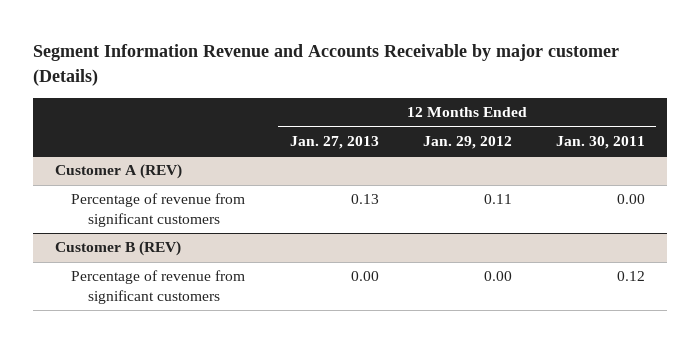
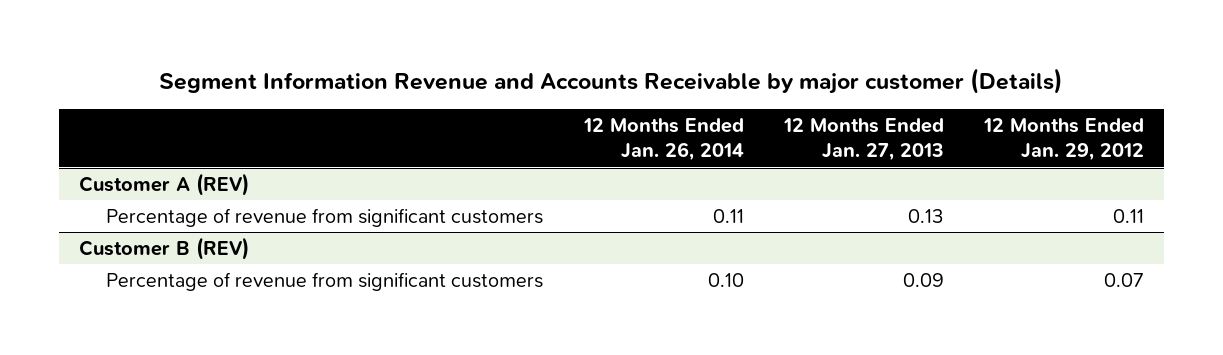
[555,135,645,149] Jan. 30, 2011 -> none
none -> [582,118,744,162] 12 Months Ended Jan. 26, 2014
[350,271,379,282] 0.00 -> [902,272,944,287] 0.09
[483,271,512,282] 0.00 -> [1104,272,1145,287] 0.07

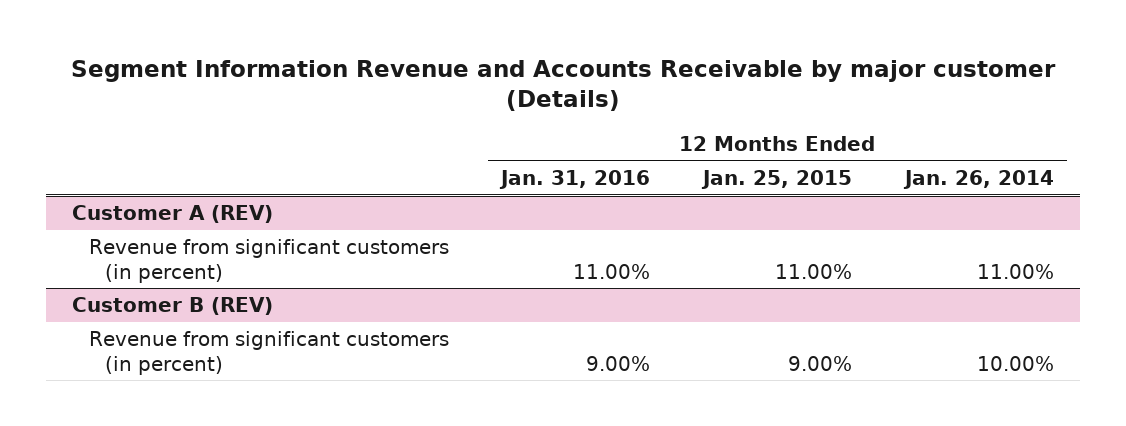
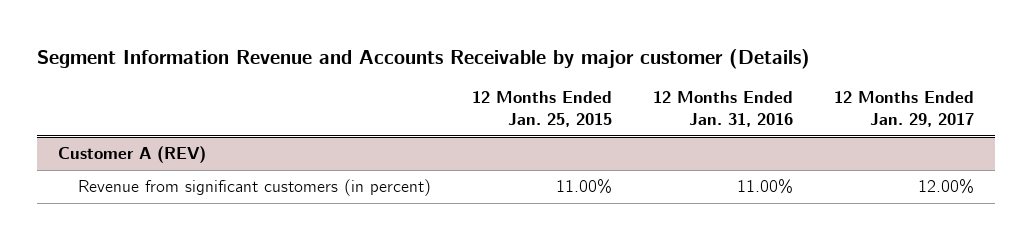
[902,169,1054,189] Jan. 26, 2014 -> none
none -> [834,91,975,128] 12 Months Ended Jan. 29, 2017
[72,297,274,316] Customer B (REV) -> none
[88,331,449,375] Revenue from significant customers (in percent) -> none

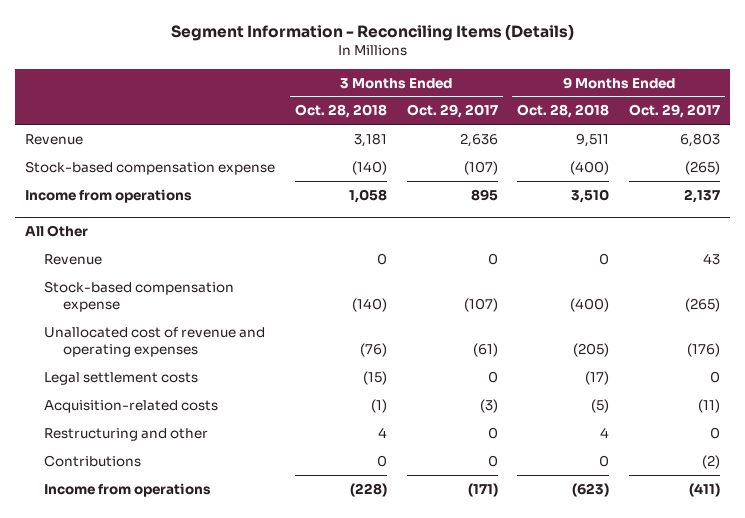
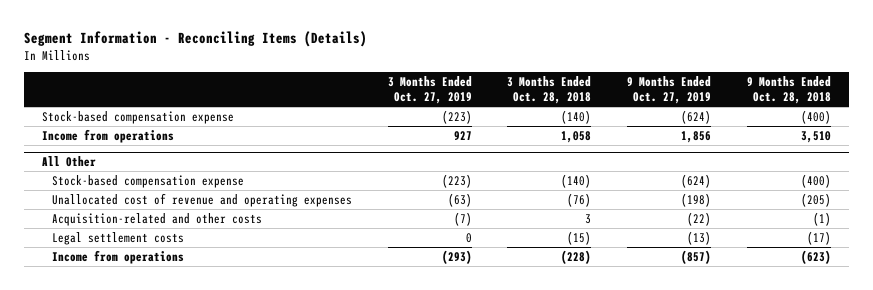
[406,104,498,119] Oct. 29, 2017 -> none
[628,104,720,119] Oct. 29, 2017 -> none
none -> [387,76,472,105] 3 Months Ended Oct. 27, 2019
none -> [627,76,712,105] 9 Months Ended Oct. 27, 2019
[25,133,84,145] Revenue -> none
[43,253,102,265] Revenue -> none
none -> [51,212,262,226] Acquisition-related and other costs
[43,399,218,413] Acquisition-related costs -> none
[43,427,208,441] Restructuring and other -> none
[43,454,141,467] Contributions -> none

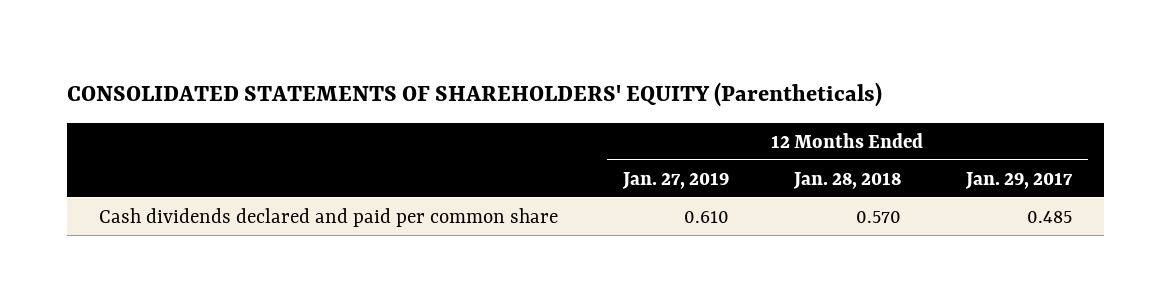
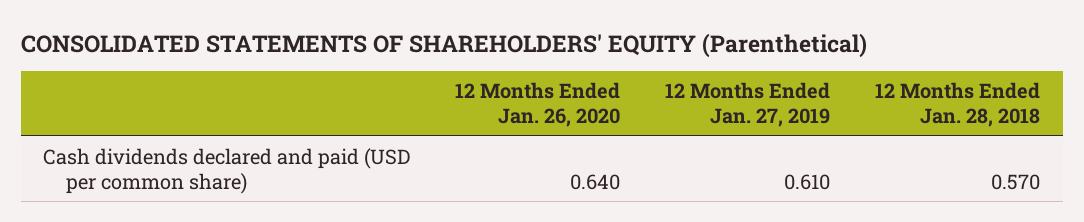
[66,81,882,107] CONSOLIDATED STATEMENTS OF SHAREHOLDERS' EQUITY (Parentheticals) -> [20,32,867,58] CONSOLIDATED STATEMENTS OF SHAREHOLDERS' EQUITY (Parenthetical)
[964,171,1073,189] Jan. 29, 2017 -> none
none -> [455,82,621,128] 12 Months Ended Jan. 26, 2020
[98,207,558,227] Cash dividends declared and paid per common share -> [43,148,411,194] Cash dividends declared and paid (USD per common share)

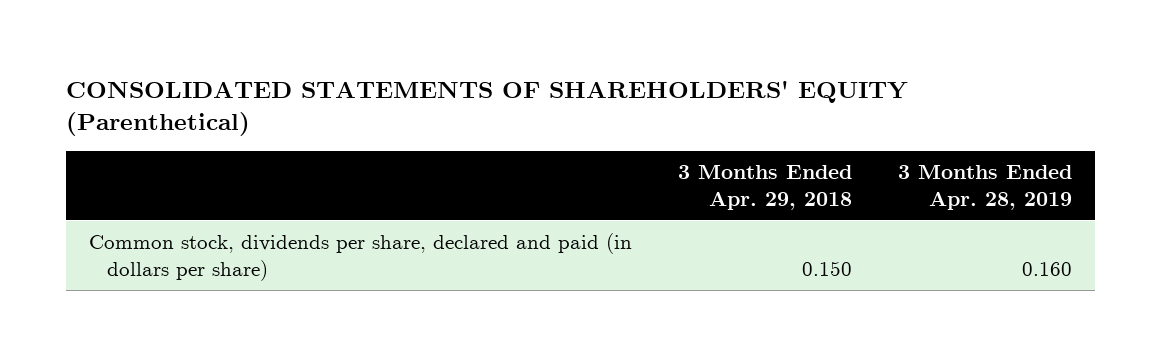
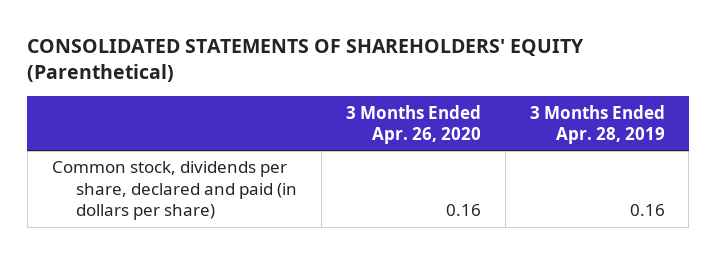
[677,165,852,210] 3 Months Ended Apr. 29, 2018 -> none
none -> [345,104,481,145] 3 Months Ended Apr. 26, 2020
[1021,262,1072,277] 0.160 -> [629,204,665,217] 0.16

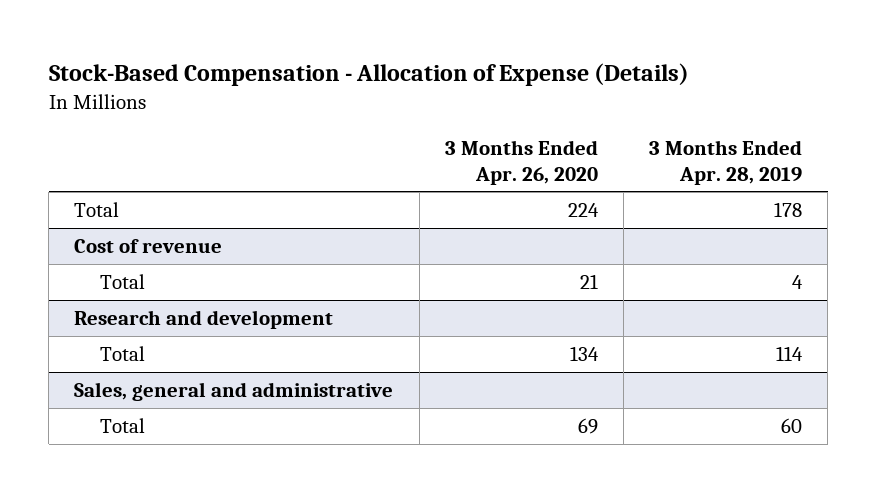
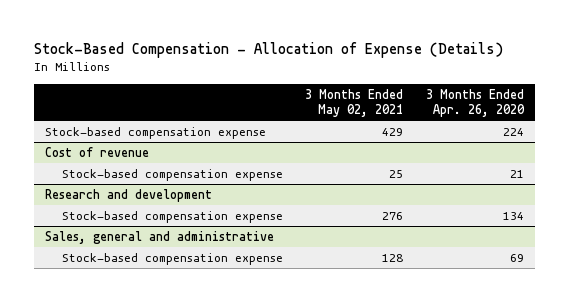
[649,139,803,185] 3 Months Ended Apr. 28, 2019 -> none
none -> [305,88,404,118] 3 Months Ended May 02, 2021
[74,201,120,217] Total -> [45,127,267,140] Stock-based compensation expense
[100,273,146,289] Total -> [61,169,283,182] Stock-based compensation expense
[100,345,146,361] Total -> [61,211,283,224] Stock-based compensation expense
[100,417,146,433] Total -> [61,253,283,266] Stock-based compensation expense

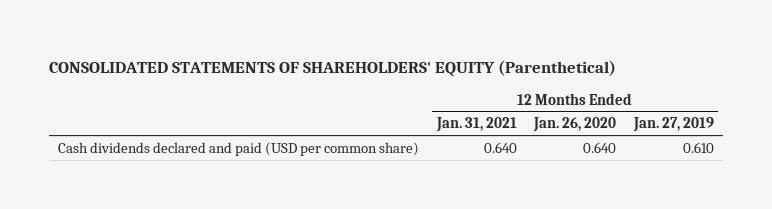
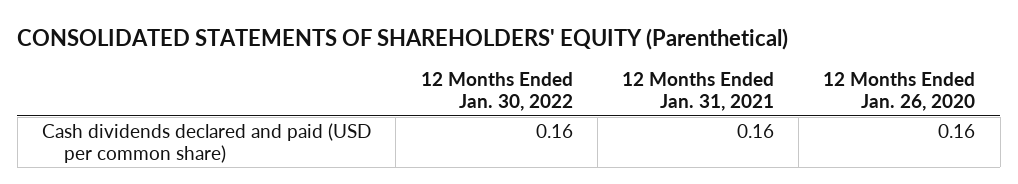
[633,117,715,133] Jan. 27, 2019 -> none
none -> [420,72,573,111] 12 Months Ended Jan. 30, 2022
[483,142,517,154] 0.640 -> [736,124,774,139] 0.16
[583,142,617,154] 0.640 -> [938,124,976,139] 0.16

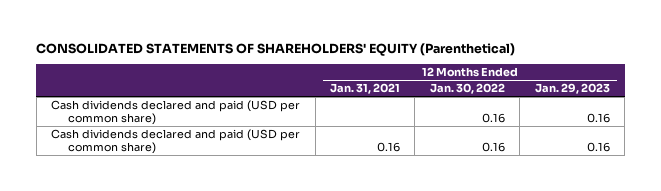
[823,72,976,111] 12 Months Ended Jan. 26, 2020 -> none
none -> [534,83,610,95] Jan. 29, 2023
none -> [51,100,301,126] Cash dividends declared and paid (USD per common share)

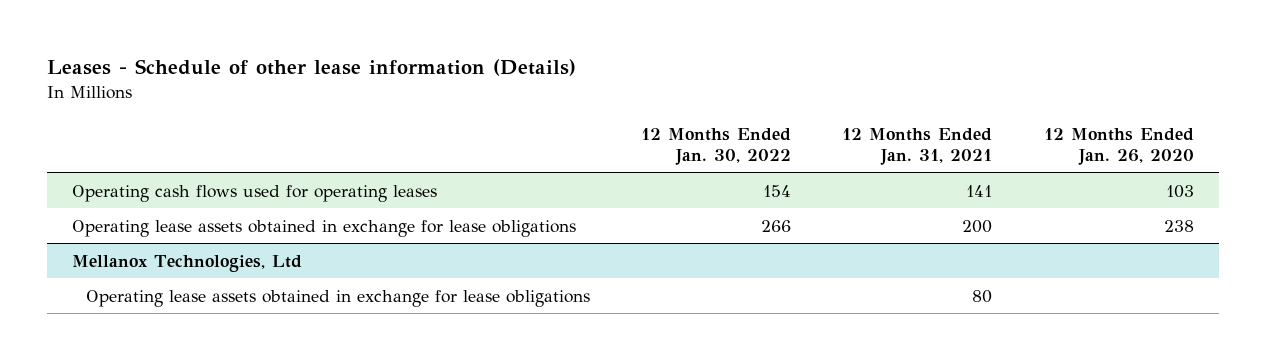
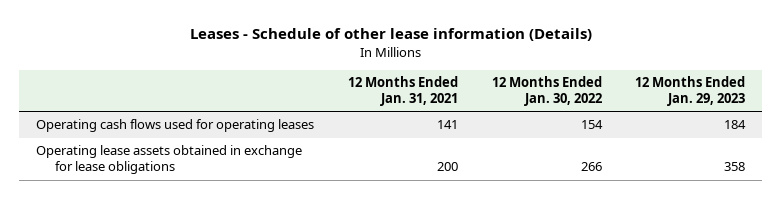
[1043,127,1194,165] 12 Months Ended Jan. 26, 2020 -> none
none -> [635,75,746,106] 12 Months Ended Jan. 29, 2023
[72,254,303,272] Mellanox Technologies, Ltd -> none
[86,289,591,307] Operating lease assets obtained in exchange for lease obligations -> none

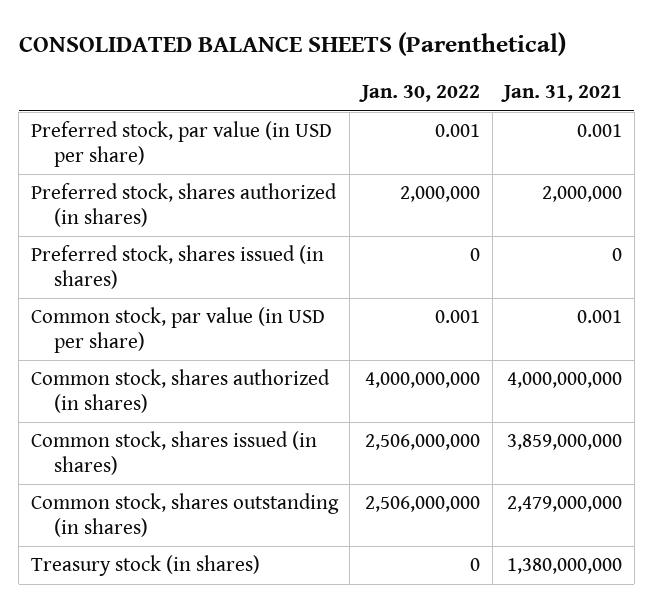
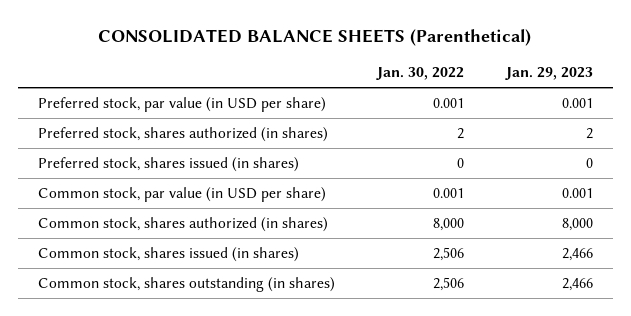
[501,85,623,103] Jan. 31, 2021 -> none
none -> [504,67,593,81] Jan. 29, 2023
[400,186,481,203] 2,000,000 -> [456,127,464,139] 2
[30,555,260,577] Treasury stock (in shares) -> none
[365,372,481,389] 4,000,000,000 -> [432,217,464,231] 8,000
[365,434,481,451] 2,506,000,000 -> [432,246,464,261] 2,506
[365,496,481,513] 2,506,000,000 -> [432,276,464,291] 2,506

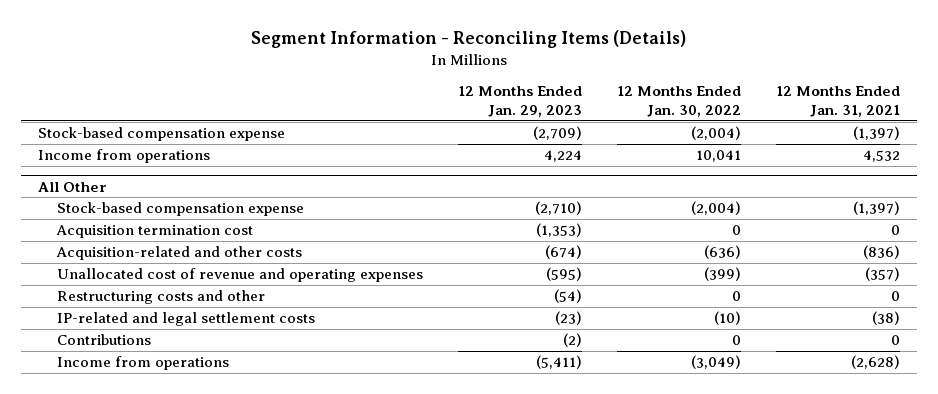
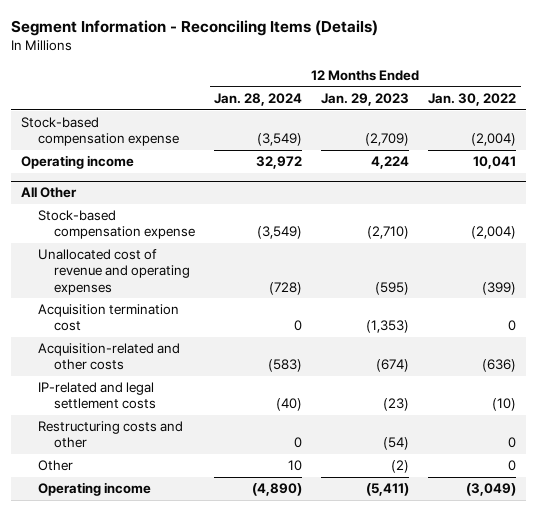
[775,86,900,117] 12 Months Ended Jan. 31, 2021 -> none
none -> [214,92,303,106] Jan. 28, 2024
[38,149,211,164] Income from operations -> [20,155,134,170] Operating income
[56,268,423,283] Unallocated cost of revenue and operating expenses -> [37,249,191,295] Unallocated cost of revenue and operating expenses
[56,334,151,346] Contributions -> none
[56,290,265,305] Restructuring costs and other -> [37,421,183,449] Restructuring costs and other
none -> [37,460,73,472] Other
[56,356,229,371] Income from operations -> [37,482,151,497] Operating income

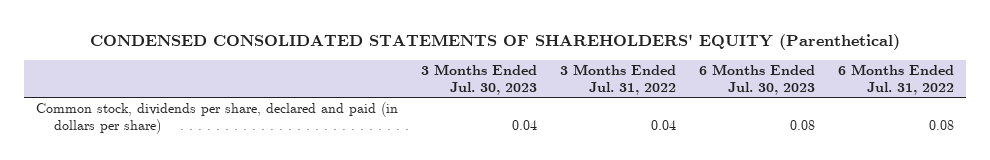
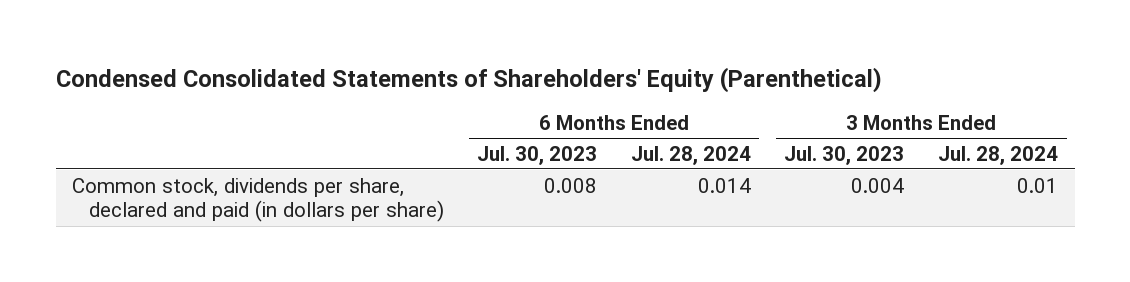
[89,33,900,50] CONDENSED CONSOLIDATED STATEMENTS OF SHAREHOLDERS' EQUITY (Parenthetical) -> [55,67,882,94] Condensed Consolidated Statements of Shareholders' Equity (Parenthetical)
[559,63,676,95] 3 Months Ended Jul. 31, 2022 -> none
[837,63,954,95] 6 Months Ended Jul. 31, 2022 -> none
none -> [630,145,751,165] Jul. 28, 2024
none -> [938,145,1059,165] Jul. 28, 2024
[511,120,537,131] 0.04 -> [851,177,905,193] 0.004
[789,120,815,131] 0.08 -> [544,177,598,193] 0.008

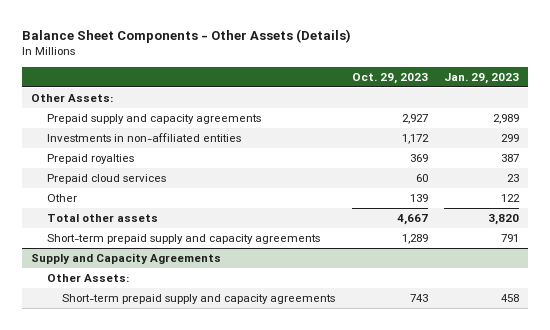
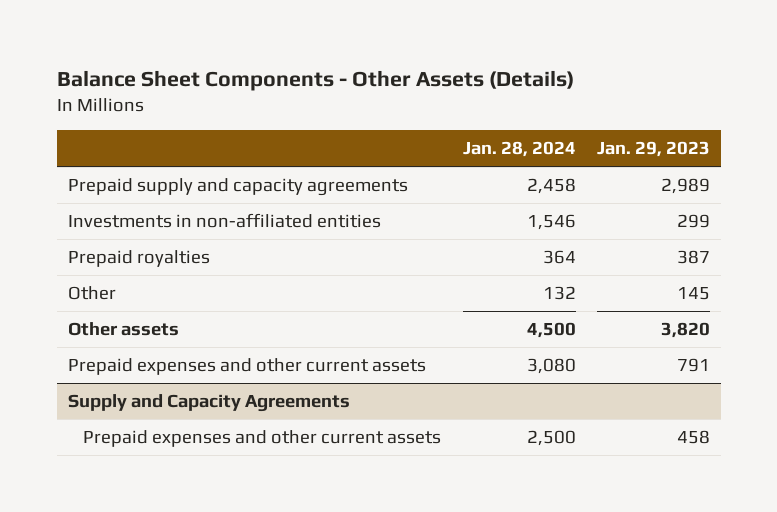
[351,72,428,84] Oct. 29, 2023 -> none
none -> [462,140,576,157] Jan. 28, 2024
[30,94,113,103] Other Assets: -> none
[46,174,166,185] Prepaid cloud services -> none
[501,194,521,203] 122 -> [676,287,710,301] 145
[46,214,158,223] Total other assets -> [67,322,179,337] Other assets
[46,234,320,245] Short-term prepaid supply and capacity agreements -> [67,358,426,376] Prepaid expenses and other current assets
[46,274,129,283] Other Assets: -> none
[62,294,336,305] Short-term prepaid supply and capacity agreements -> [83,430,442,448] Prepaid expenses and other current assets

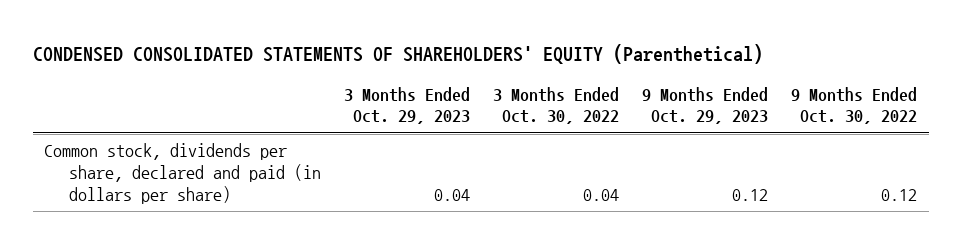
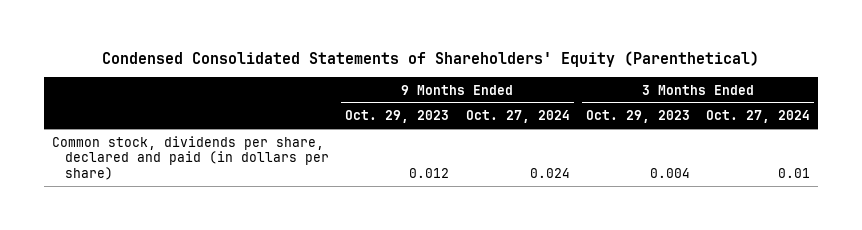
[32,43,763,64] CONDENSED CONSOLIDATED STATEMENTS OF SHAREHOLDERS' EQUITY (Parenthetical) -> [102,51,760,68] Condensed Consolidated Statements of Shareholders' Equity (Parenthetical)
[493,86,620,125] 3 Months Ended Oct. 30, 2022 -> none
[791,86,918,125] 9 Months Ended Oct. 30, 2022 -> none
none -> [465,110,570,124] Oct. 27, 2024
none -> [706,110,811,124] Oct. 27, 2024
[434,188,471,201] 0.04 -> [649,168,690,179] 0.004
[732,188,769,201] 0.12 -> [409,168,450,179] 0.012

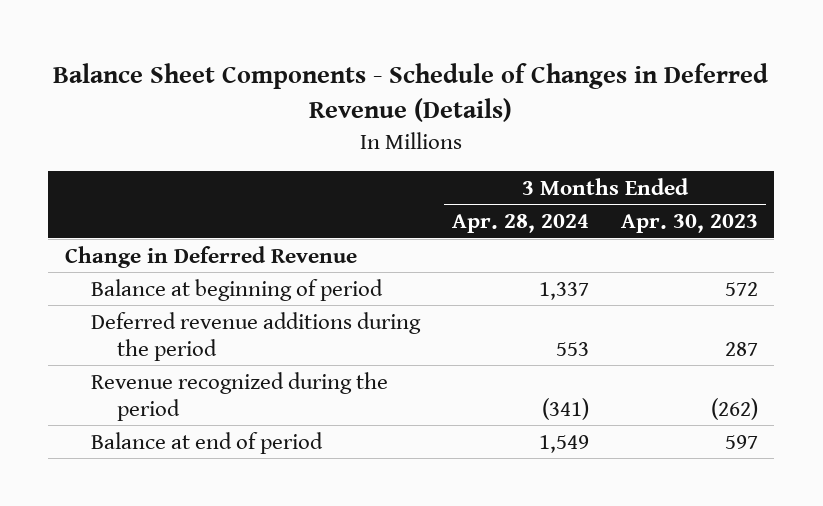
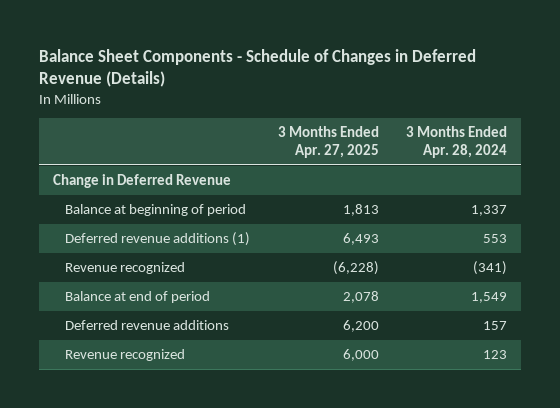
[621,214,759,234] Apr. 30, 2023 -> none
none -> [277,125,379,159] 3 Months Ended Apr. 27, 2025
[90,311,421,361] Deferred revenue additions during the period -> [65,231,251,246] Deferred revenue additions (1)
[90,371,388,421] Revenue recognized during the period -> [65,261,186,274] Revenue recognized
none -> [65,319,230,330] Deferred revenue additions
none -> [65,348,186,361] Revenue recognized

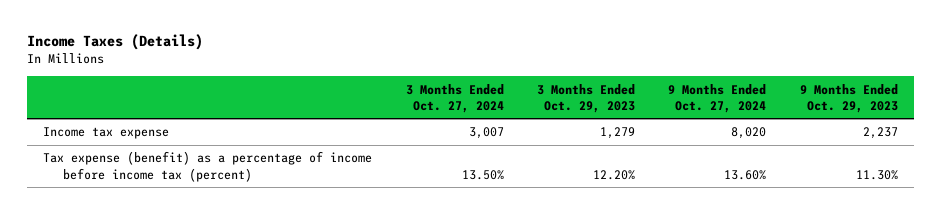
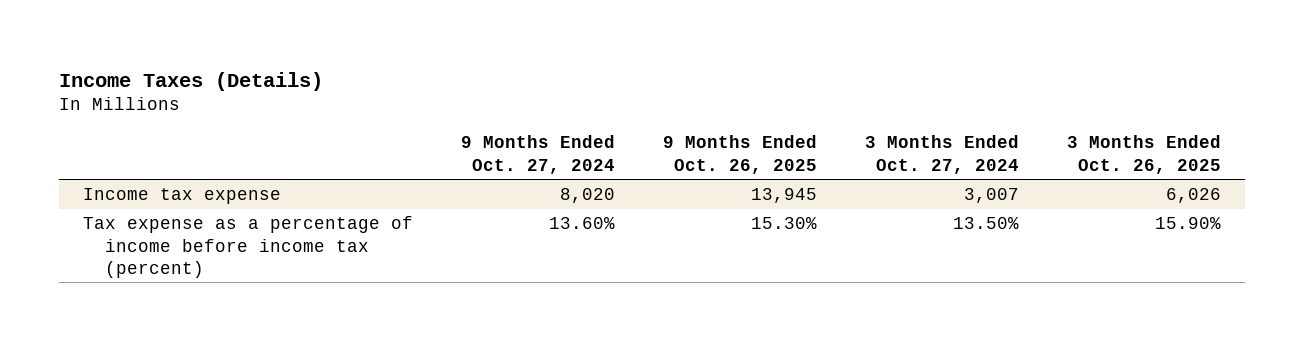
[536,83,635,113] 3 Months Ended Oct. 29, 2023 -> none
[799,83,898,113] 9 Months Ended Oct. 29, 2023 -> none
none -> [663,135,818,174] 9 Months Ended Oct. 26, 2025
none -> [1066,135,1221,174] 3 Months Ended Oct. 26, 2025
[43,151,373,182] Tax expense (benefit) as a percentage of income before income tax (percent) -> [83,216,414,278] Tax expense as a percentage of income before income tax (percent)

